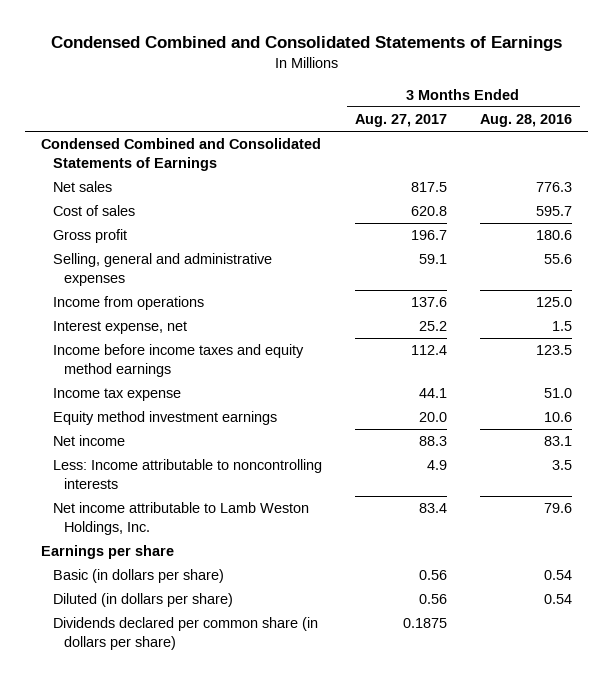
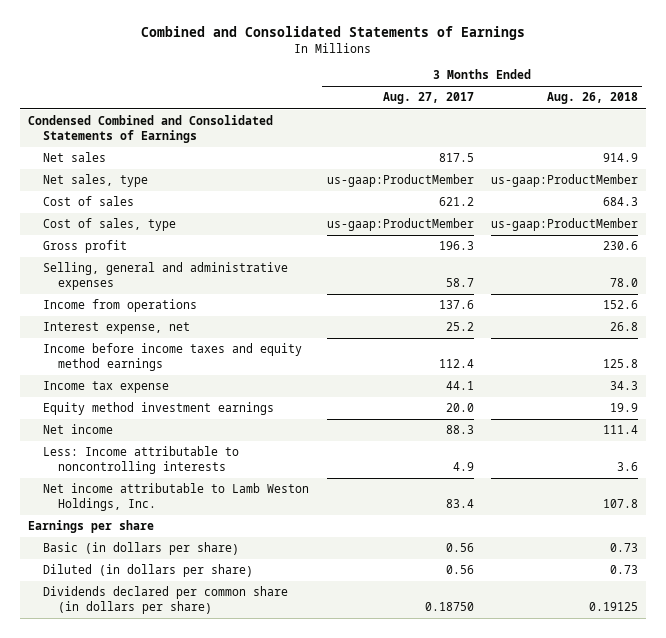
[50,35,562,51] Condensed Combined and Consolidated Statements of Earnings -> [141,26,526,41] Combined and Consolidated Statements of Earnings
[479,113,572,127] Aug. 28, 2016 -> none
none -> [546,92,638,105] Aug. 26, 2018
none -> [43,174,149,188] Net sales, type
[410,206,447,217] 620.8 -> [438,197,474,207] 621.2
none -> [43,218,177,232] Cost of sales, type
[410,230,447,241] 196.7 -> [438,241,474,251] 196.3
[418,254,447,265] 59.1 -> [445,277,474,287] 58.7
[402,618,447,629] 0.1875 -> [424,601,474,611] 0.18750

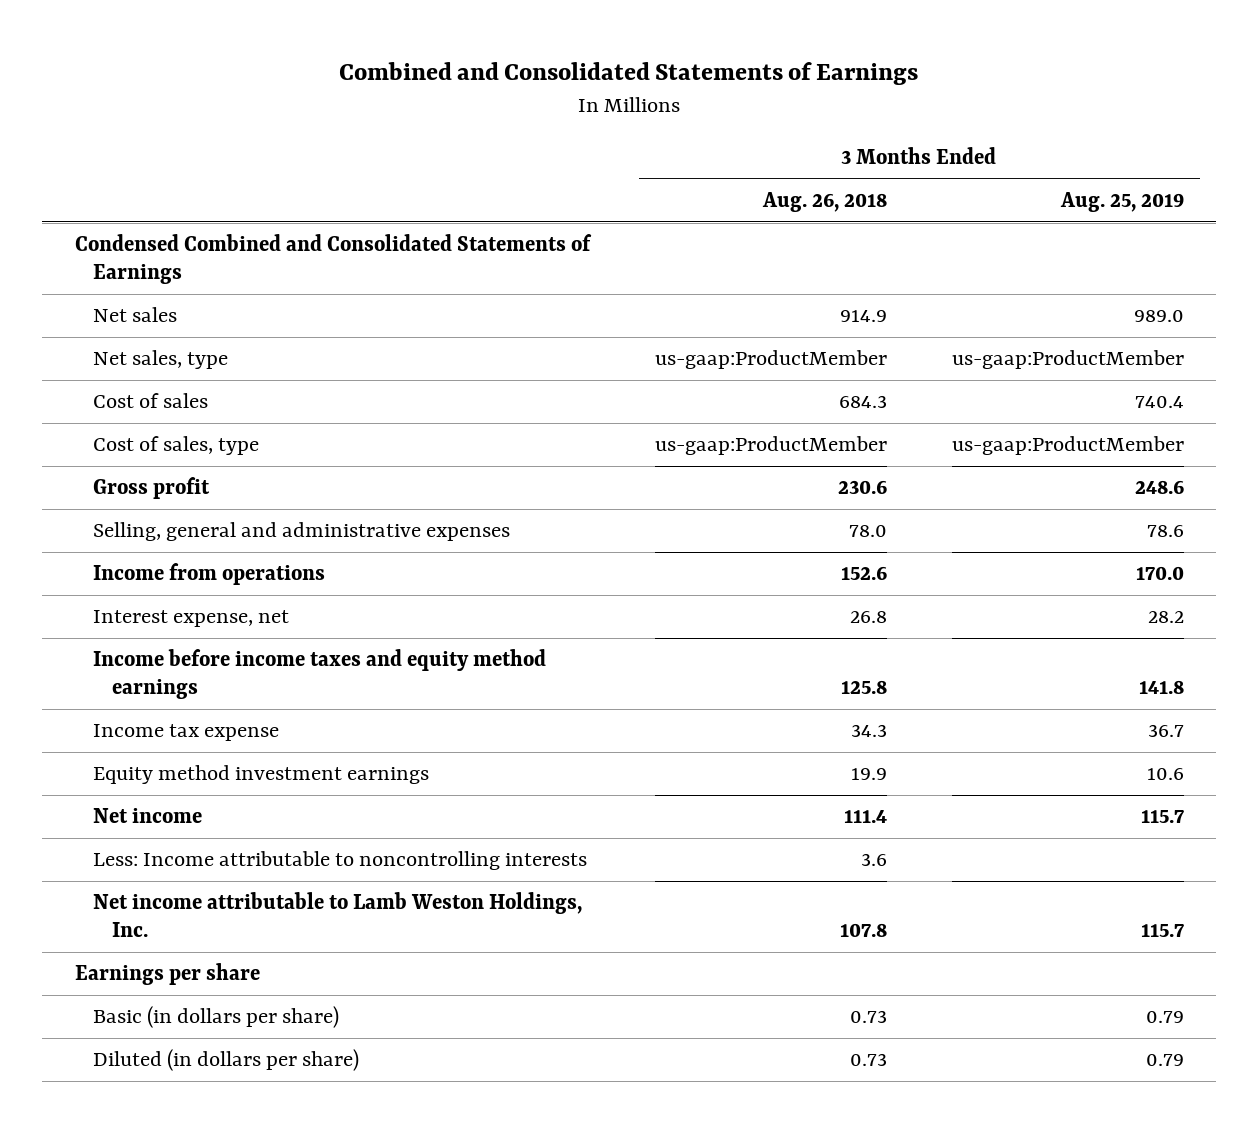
[382,92,474,105] Aug. 27, 2017 -> none
none -> [1059,192,1184,213] Aug. 25, 2019
[43,586,289,614] Dividends declared per common share (in dollars per share) -> none

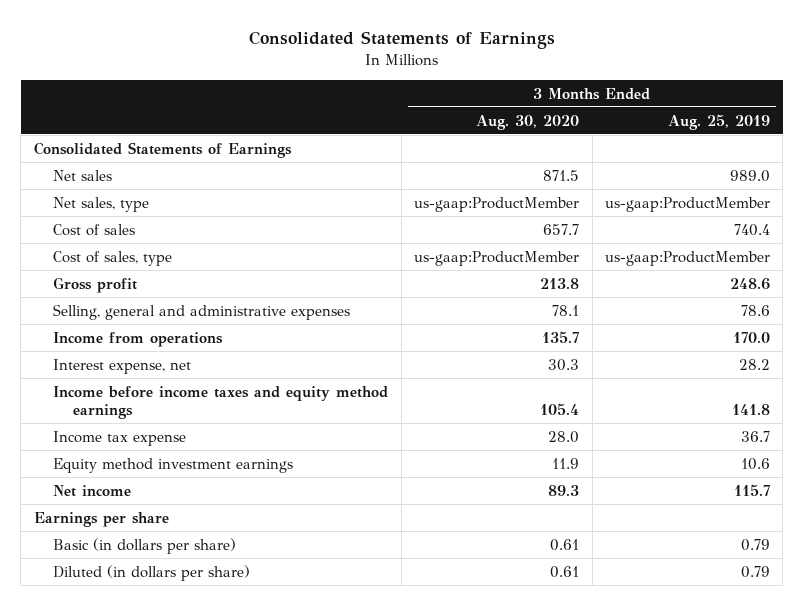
[339,61,919,85] Combined and Consolidated Statements of Earnings -> [248,31,555,50] Consolidated Statements of Earnings
[761,192,887,213] Aug. 26, 2018 -> none
none -> [476,114,580,130] Aug. 30, 2020
[74,234,592,285] Condensed Combined and Consolidated Statements of Earnings -> [33,141,292,158] Consolidated Statements of Earnings
[93,851,588,871] Less: Income attributable to noncontrolling interests -> none
[93,892,583,938] Net income attributable to Lamb Weston Holdings, Inc. -> none

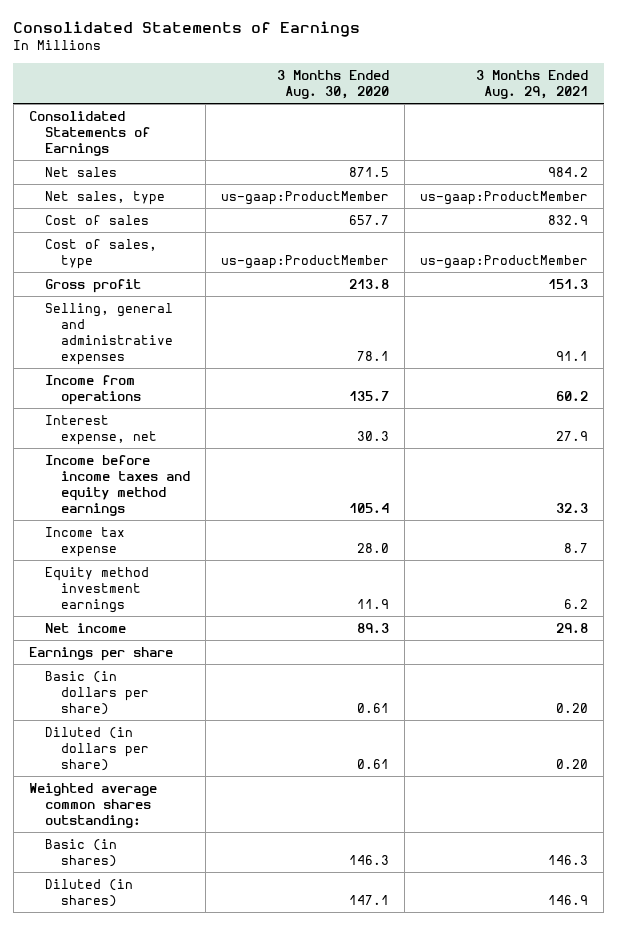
[667,113,770,130] Aug. 25, 2019 -> none
none -> [476,69,589,99] 3 Months Ended Aug. 29, 2021
none -> [29,783,158,828] Weighted average common shares outstanding:
none -> [44,839,117,867] Basic (in shares)
none -> [44,879,133,907] Diluted (in shares)

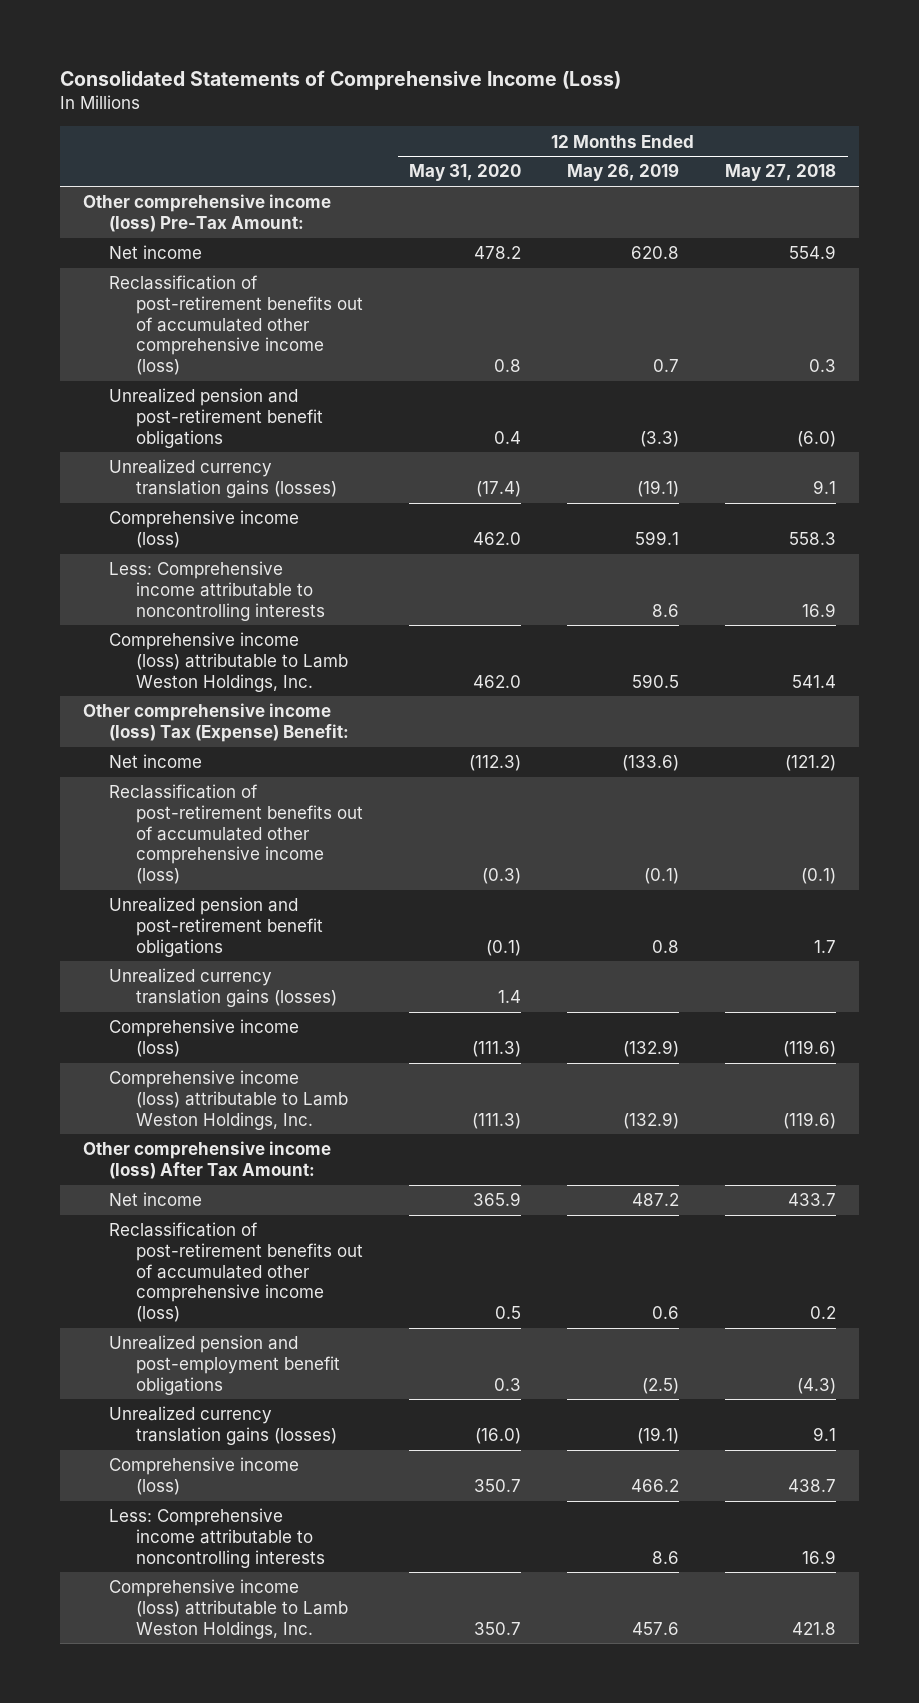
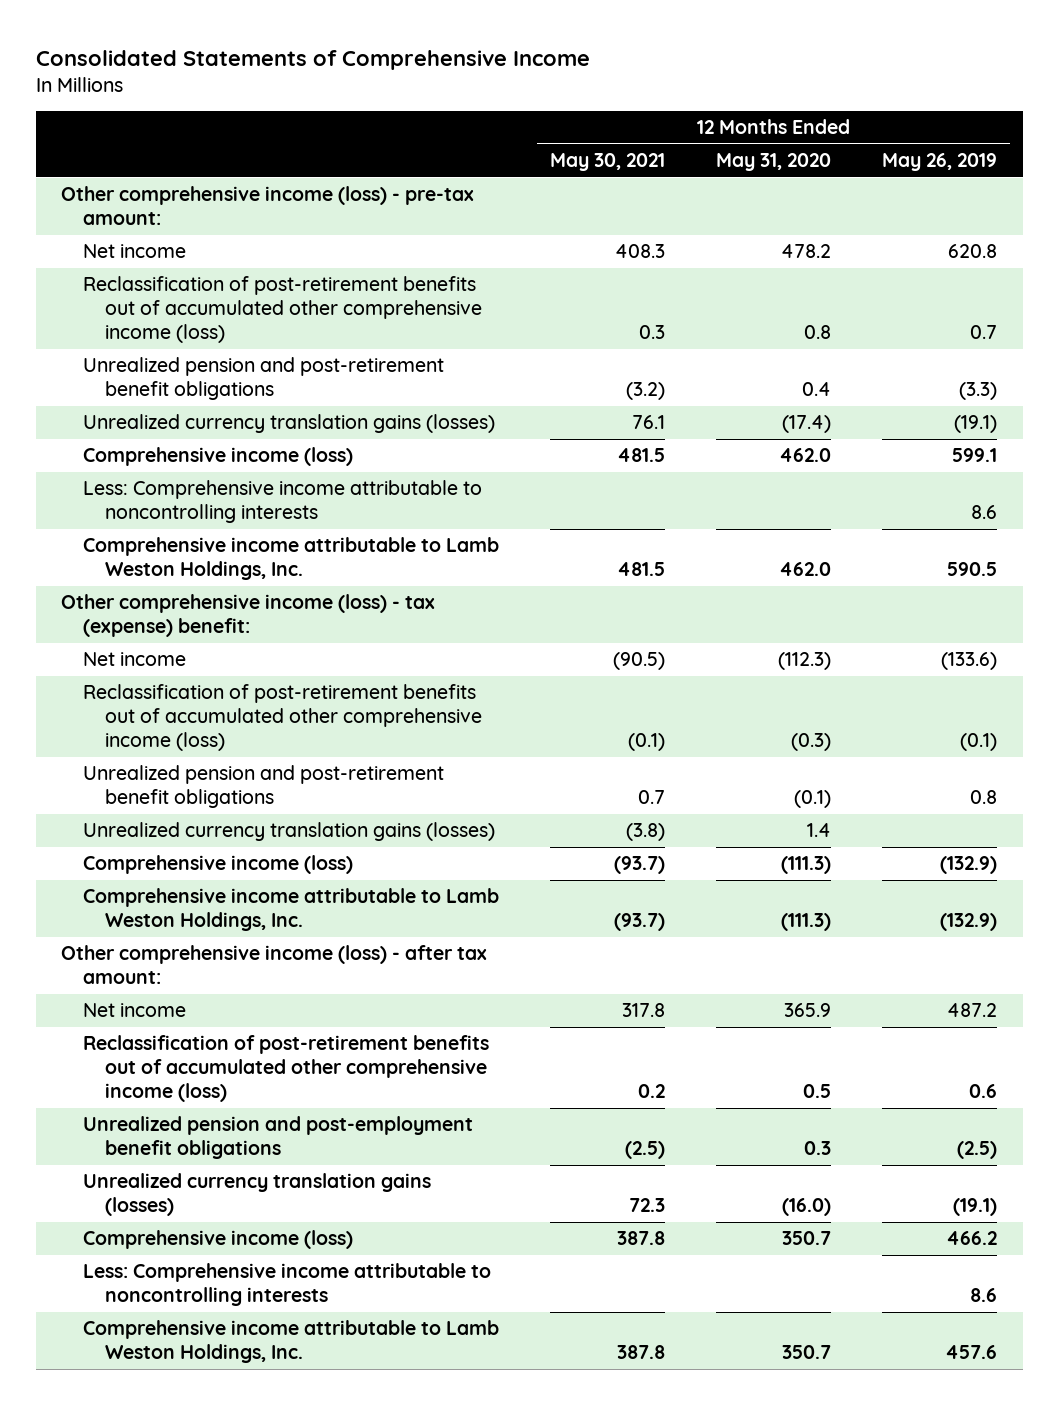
[59,70,621,91] Consolidated Statements of Comprehensive Income (Loss) -> [35,49,590,70] Consolidated Statements of Comprehensive Income
[725,164,837,182] May 27, 2018 -> none
none -> [550,153,666,172] May 30, 2021
[82,194,331,232] Other comprehensive income (loss) Pre-Tax Amount: -> [61,186,475,226] Other comprehensive income (loss) - pre-tax amount:
[109,632,349,692] Comprehensive income (loss) attributable to Lamb Weston Holdings, Inc. -> [83,537,500,581] Comprehensive income attributable to Lamb Weston Holdings, Inc.
[82,703,350,742] Other comprehensive income (loss) Tax (Expense) Benefit: -> [61,594,436,638] Other comprehensive income (loss) - tax (expense) benefit:
[109,1070,349,1130] Comprehensive income (loss) attributable to Lamb Weston Holdings, Inc. -> [83,888,500,932] Comprehensive income attributable to Lamb Weston Holdings, Inc.
[82,1141,331,1179] Other comprehensive income (loss) After Tax Amount: -> [61,945,488,985] Other comprehensive income (loss) - after tax amount:
[109,1579,349,1639] Comprehensive income (loss) attributable to Lamb Weston Holdings, Inc. -> [83,1320,500,1364] Comprehensive income attributable to Lamb Weston Holdings, Inc.

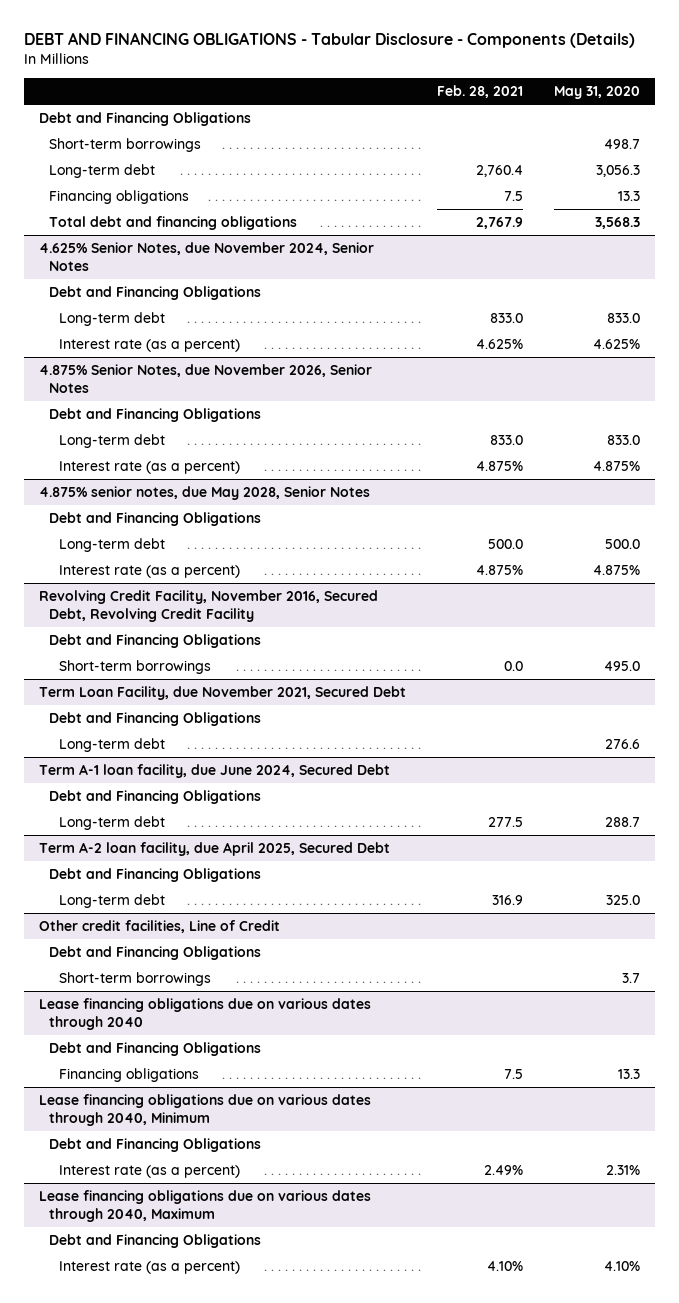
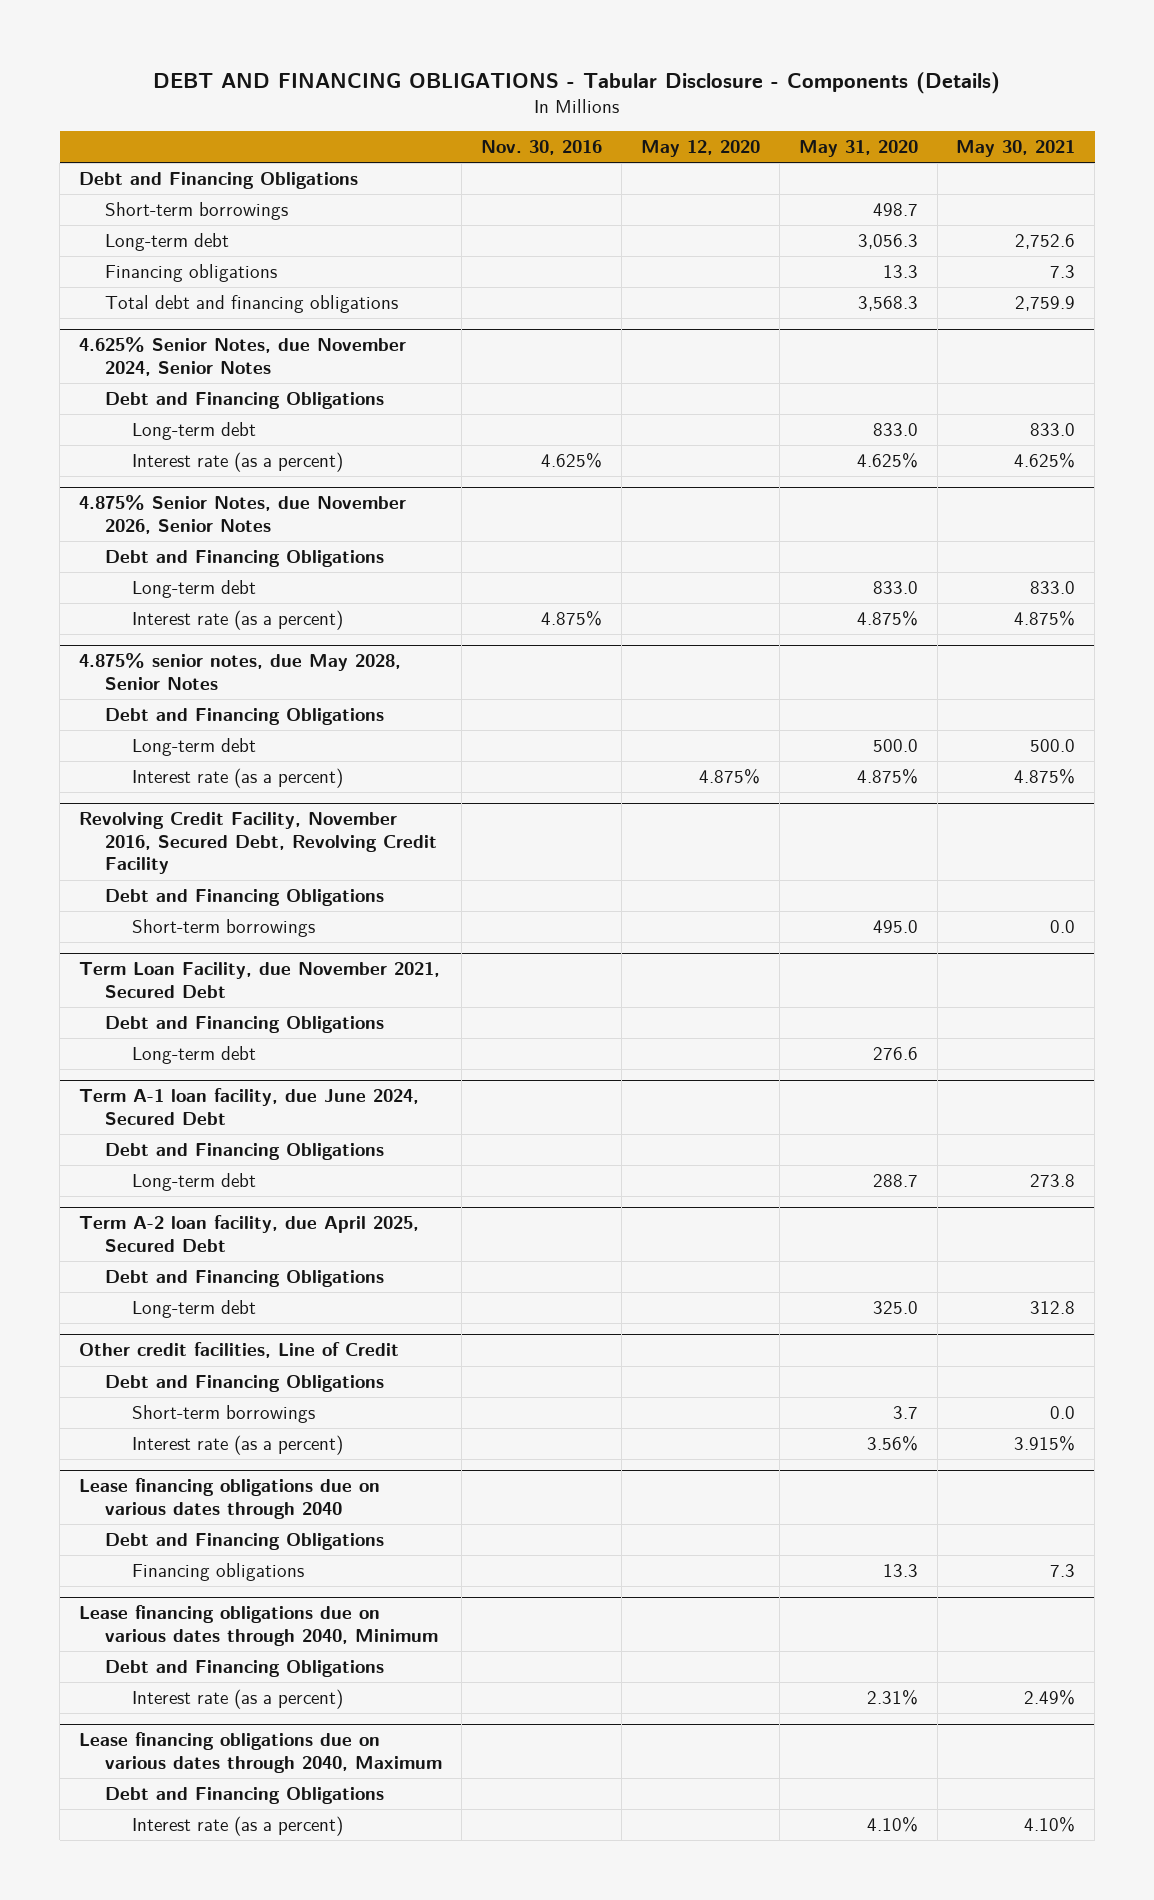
[436,84,523,98] Feb. 28, 2021 -> none
none -> [481,140,603,156] Nov. 30, 2016
none -> [640,140,760,158] May 12, 2020
none -> [956,140,1076,158] May 30, 2021
none -> [131,1435,343,1456] Interest rate (as a percent)

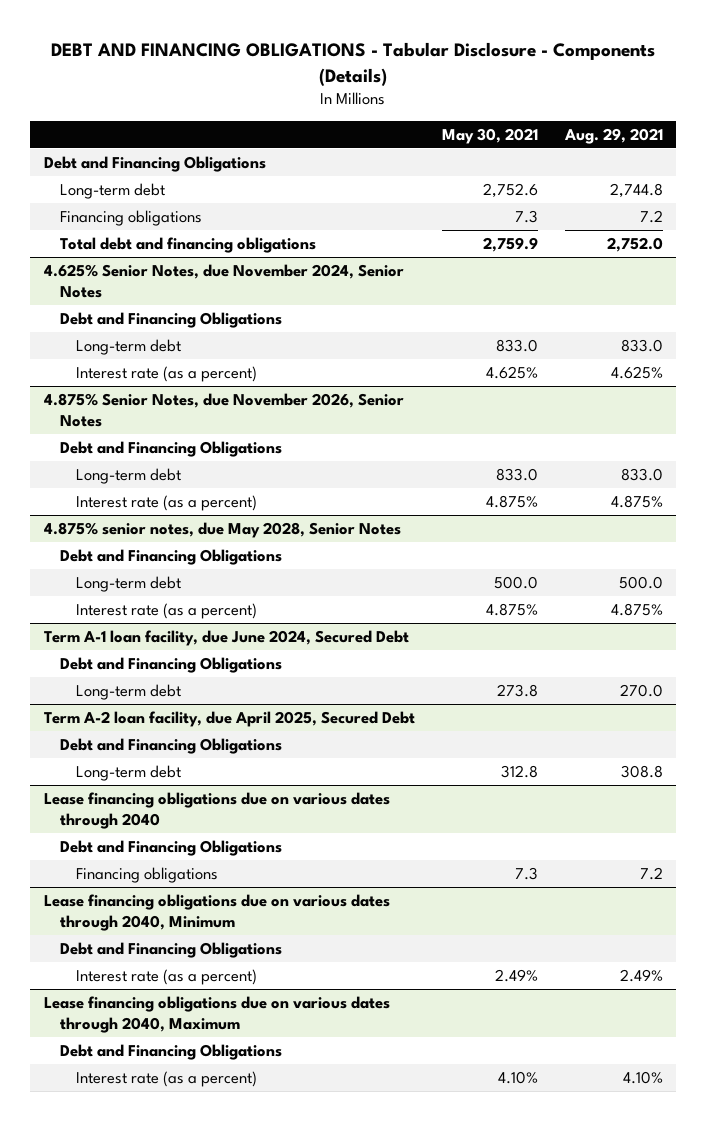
[481,140,603,156] Nov. 30, 2016 -> none
[640,140,760,158] May 12, 2020 -> none
[798,140,918,158] May 31, 2020 -> none
none -> [563,127,663,144] Aug. 29, 2021
[105,202,289,221] Short-term borrowings -> none
[78,812,438,875] Revolving Credit Facility, November 2016, Secured Debt, Revolving Credit Facility -> none
[105,889,385,907] Debt and Financing Obligations -> none
[131,919,315,938] Short-term borrowings -> none
[78,962,440,998] Term Loan Facility, due November 2021, Secured Debt -> none
[105,1016,385,1034] Debt and Financing Obligations -> none
[131,1046,256,1065] Long-term debt -> none
[78,1342,399,1359] Other credit facilities, Line of Credit -> none
[105,1375,385,1393] Debt and Financing Obligations -> none
[131,1405,315,1424] Short-term borrowings -> none
[131,1435,343,1456] Interest rate (as a percent) -> none

